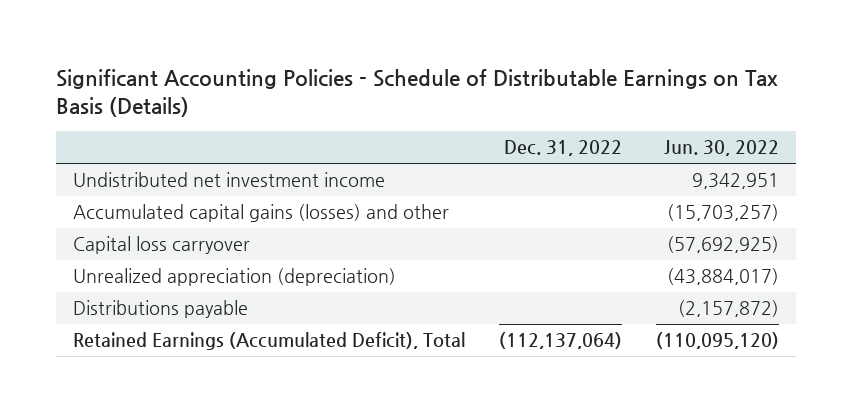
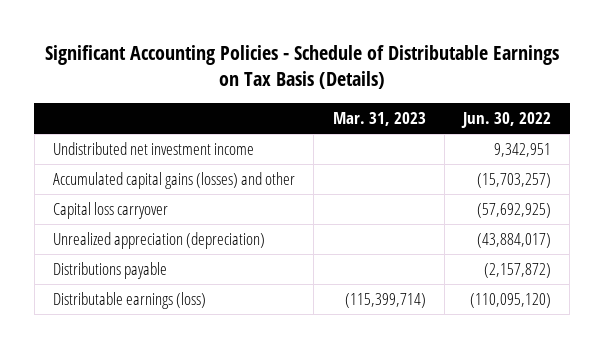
[504,140,623,157] Dec. 31, 2022 -> none
none -> [332,112,426,127] Mar. 31, 2023
[73,332,466,351] Retained Earnings (Accumulated Deficit), Total -> [53,292,207,310] Distributable earnings (loss)

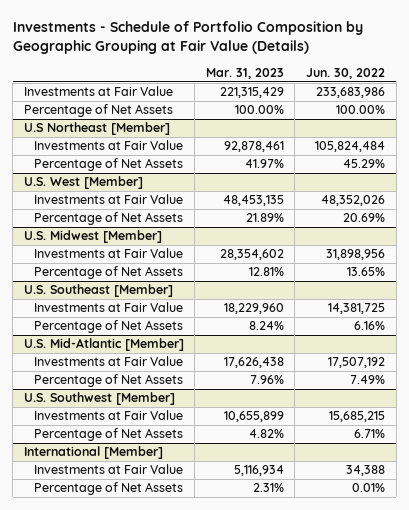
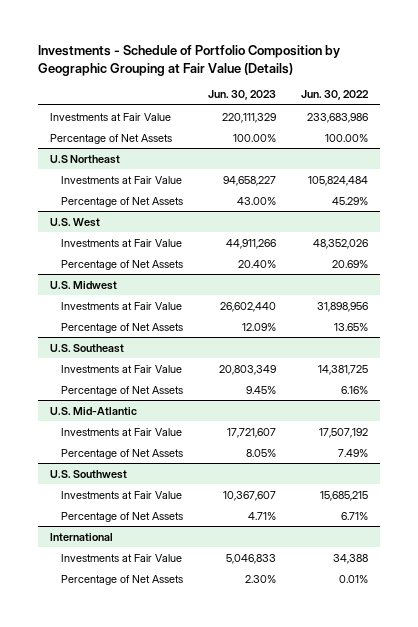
[205,67,284,79] Mar. 31, 2023 -> none
none -> [208,90,277,101] Jun. 30, 2023
[23,122,170,136] U.S Northeast [Member] -> [50,154,121,164] U.S Northeast
[23,176,143,190] U.S. West [Member] -> [50,217,101,227] U.S. West
[23,230,162,244] U.S. Midwest [Member] -> [50,280,118,290] U.S. Midwest
[23,284,173,298] U.S. Southeast [Member] -> [50,343,125,353] U.S. Southeast
[23,338,184,352] U.S. Mid-Atlantic [Member] -> [50,406,138,415] U.S. Mid-Atlantic
[23,392,175,406] U.S. Southwest [Member] -> [50,469,128,479] U.S. Southwest
[23,446,163,460] International [Member] -> [50,532,114,541] International

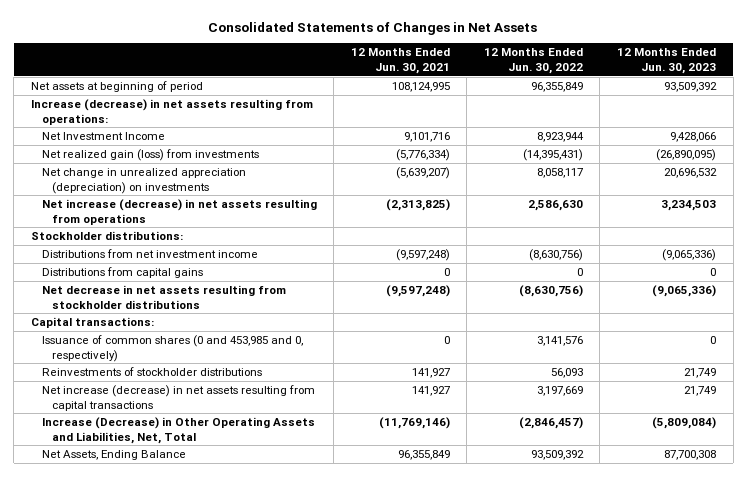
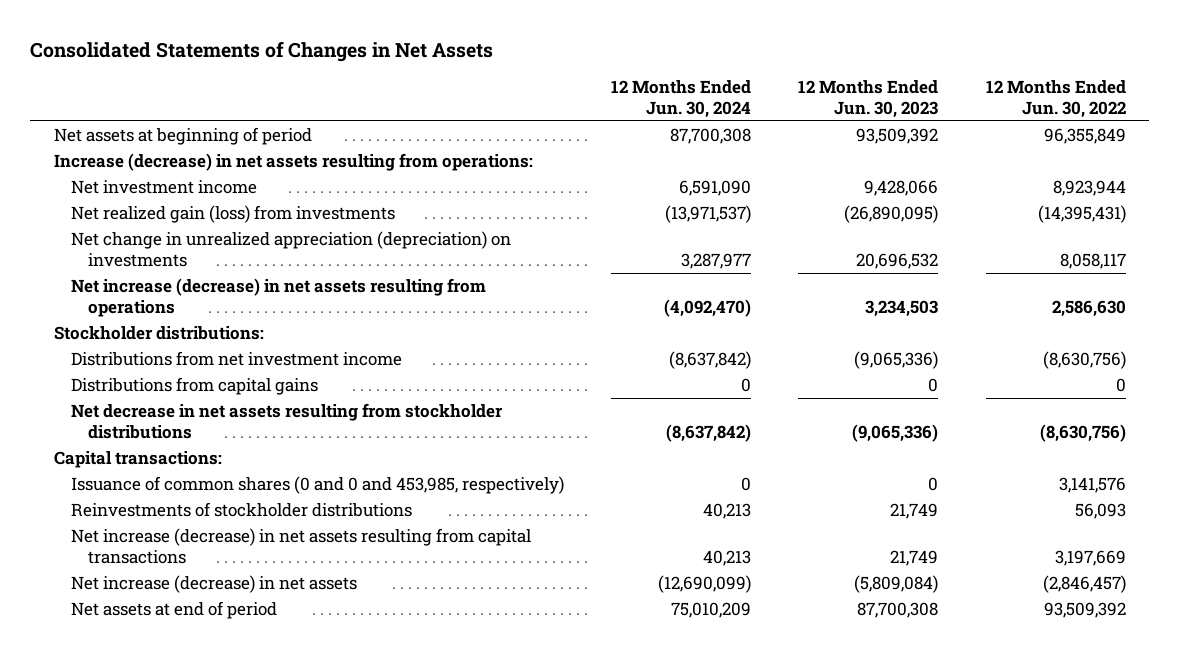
[350,48,450,75] 12 Months Ended Jun. 30, 2021 -> none
none -> [611,79,752,118] 12 Months Ended Jun. 30, 2024
[41,132,165,141] Net Investment Income -> [70,180,257,195] Net investment income
[41,335,303,362] Issuance of common shares (0 and 453,985 and 0, respectively) -> [70,476,564,495] Issuance of common shares (0 and 0 and 453,985, respectively)
[41,417,315,444] Increase (Decrease) in Other Operating Assets and Liabilities, Net, Total -> [70,575,357,594] Net increase (decrease) in net assets
[41,450,186,461] Net Assets, Ending Balance -> [70,601,277,620] Net assets at end of period

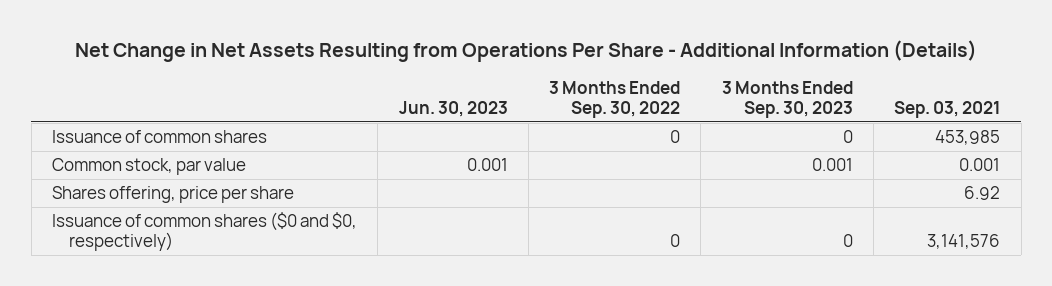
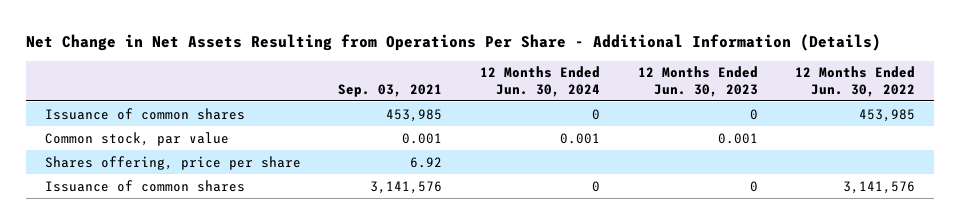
[398,101,508,118] Jun. 30, 2023 -> none
[549,81,681,119] 3 Months Ended Sep. 30, 2022 -> none
[721,81,853,119] 3 Months Ended Sep. 30, 2023 -> none
none -> [479,66,600,97] 12 Months Ended Jun. 30, 2024
none -> [637,66,758,97] 12 Months Ended Jun. 30, 2023
none -> [795,66,916,97] 12 Months Ended Jun. 30, 2022
[52,211,358,251] Issuance of common shares ($0 and $0, respectively) -> [44,179,245,192] Issuance of common shares

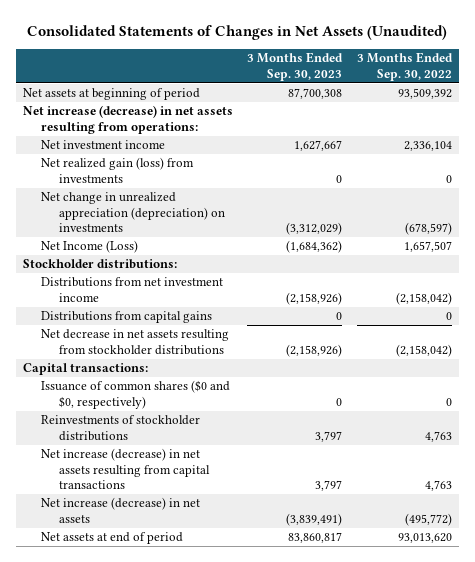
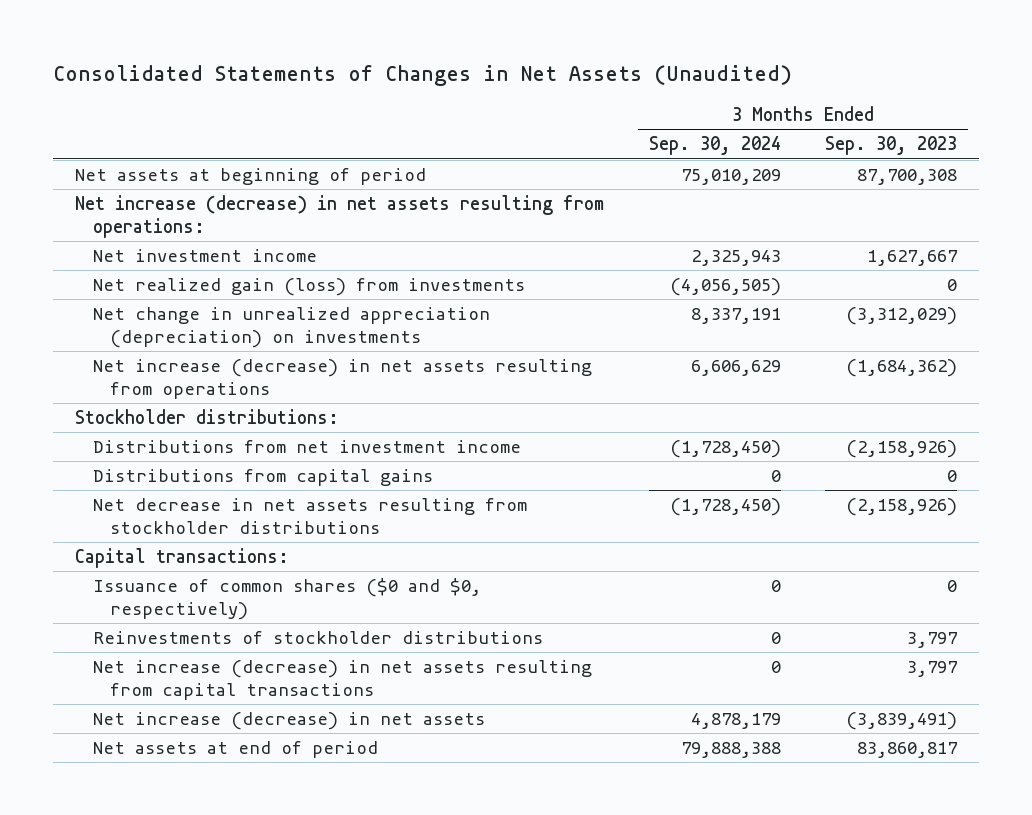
[356,52,453,81] 3 Months Ended Sep. 30, 2022 -> none
none -> [648,136,781,156] Sep. 30, 2024
[41,240,139,254] Net Income (Loss) -> [92,359,592,399] Net increase (decrease) in net assets resulting from operations

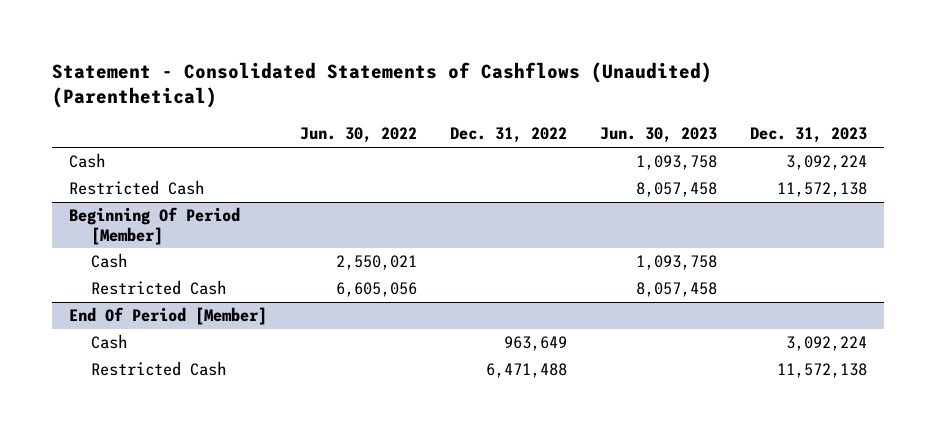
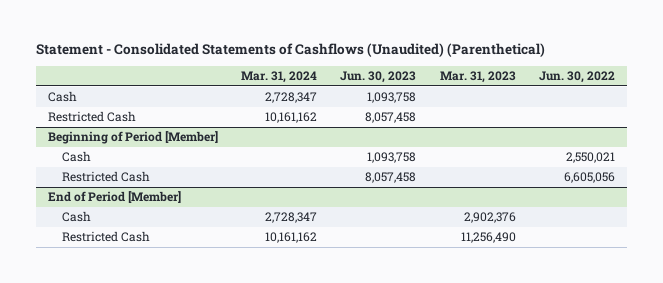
[449,127,567,144] Dec. 31, 2022 -> none
[750,127,868,144] Dec. 31, 2023 -> none
none -> [240,71,317,84] Mar. 31, 2024
none -> [439,71,516,84] Mar. 31, 2023
[68,207,240,245] Beginning Of Period [Member] -> [47,131,218,145] Beginning of Period [Member]
[68,307,267,326] End Of Period [Member] -> [47,191,181,204] End of Period [Member]

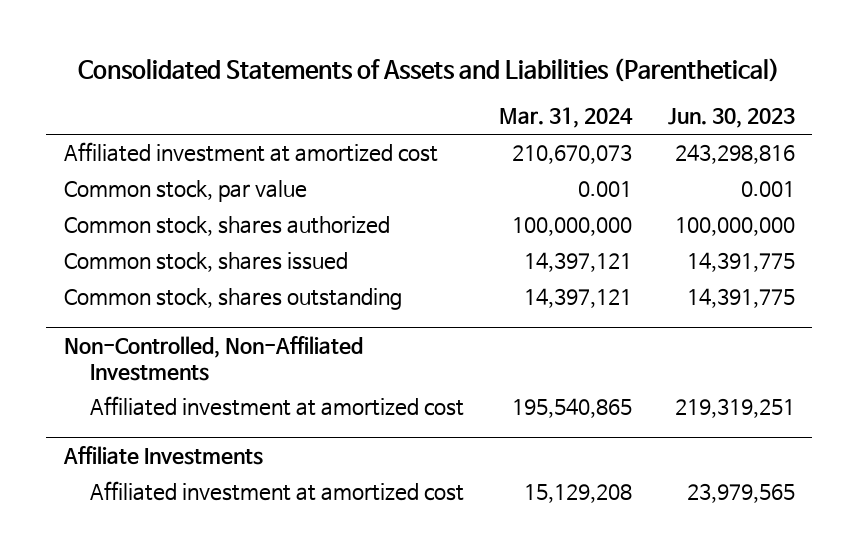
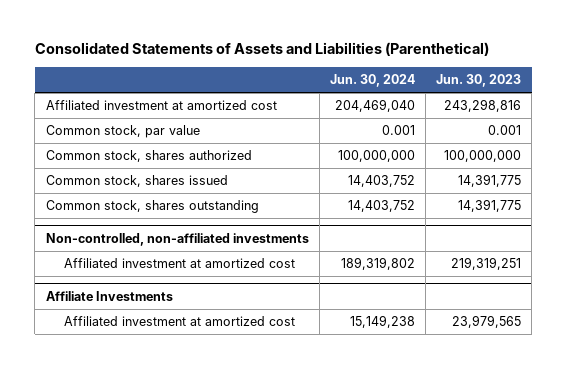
[499,107,634,129] Mar. 31, 2024 -> none
none -> [329,74,415,88] Jun. 30, 2024
[63,336,363,381] Non-Controlled, Non-Affiliated Investments -> [45,232,309,246] Non-controlled, non-affiliated investments

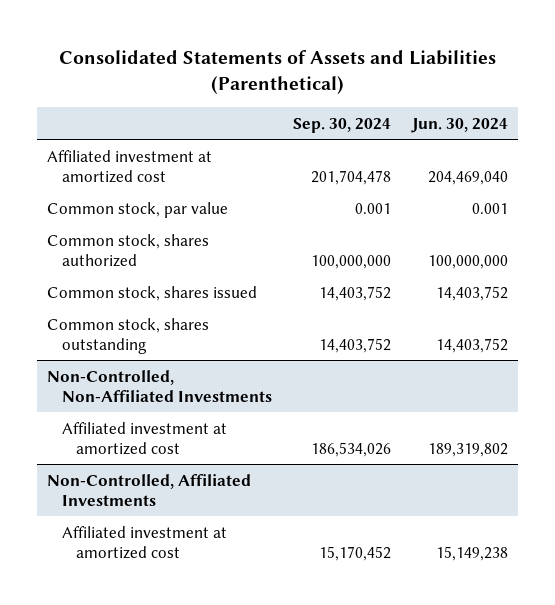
[436,74,522,88] Jun. 30, 2023 -> none
none -> [292,117,391,133] Sep. 30, 2024
[45,232,309,246] Non-controlled, non-affiliated investments -> [47,369,272,402] Non-Controlled, Non-Affiliated Investments
[45,290,173,301] Affiliate Investments -> none
none -> [47,473,252,506] Non-Controlled, Affiliated Investments

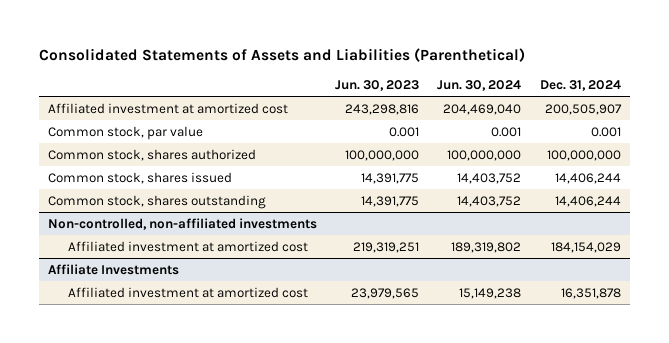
[292,117,391,133] Sep. 30, 2024 -> none
none -> [335,79,420,91] Jun. 30, 2023
none -> [539,79,621,91] Dec. 31, 2024
[47,369,272,402] Non-Controlled, Non-Affiliated Investments -> [48,217,318,230] Non-controlled, non-affiliated investments
[47,473,252,506] Non-Controlled, Affiliated Investments -> none
none -> [48,263,180,275] Affiliate Investments

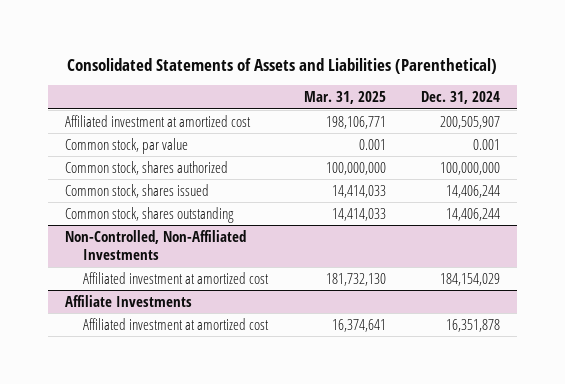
[335,79,420,91] Jun. 30, 2023 -> none
[437,79,522,91] Jun. 30, 2024 -> none
none -> [303,91,386,105] Mar. 31, 2025
[48,217,318,230] Non-controlled, non-affiliated investments -> [65,229,247,261] Non-Controlled, Non-Affiliated Investments

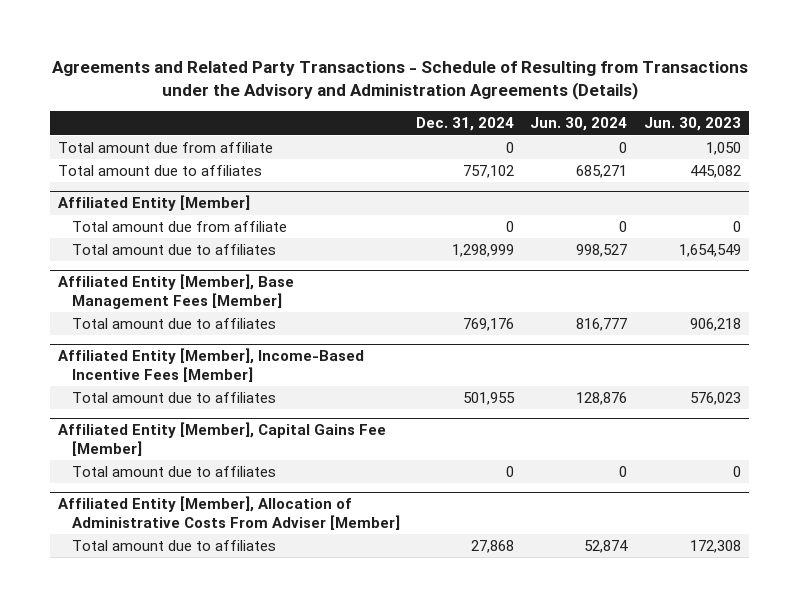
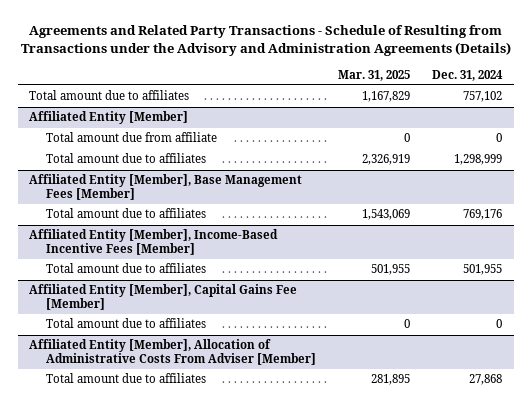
[530,117,628,132] Jun. 30, 2024 -> none
[643,117,741,132] Jun. 30, 2023 -> none
none -> [338,69,411,81] Mar. 31, 2025
[58,141,274,153] Total amount due from affiliate -> none

